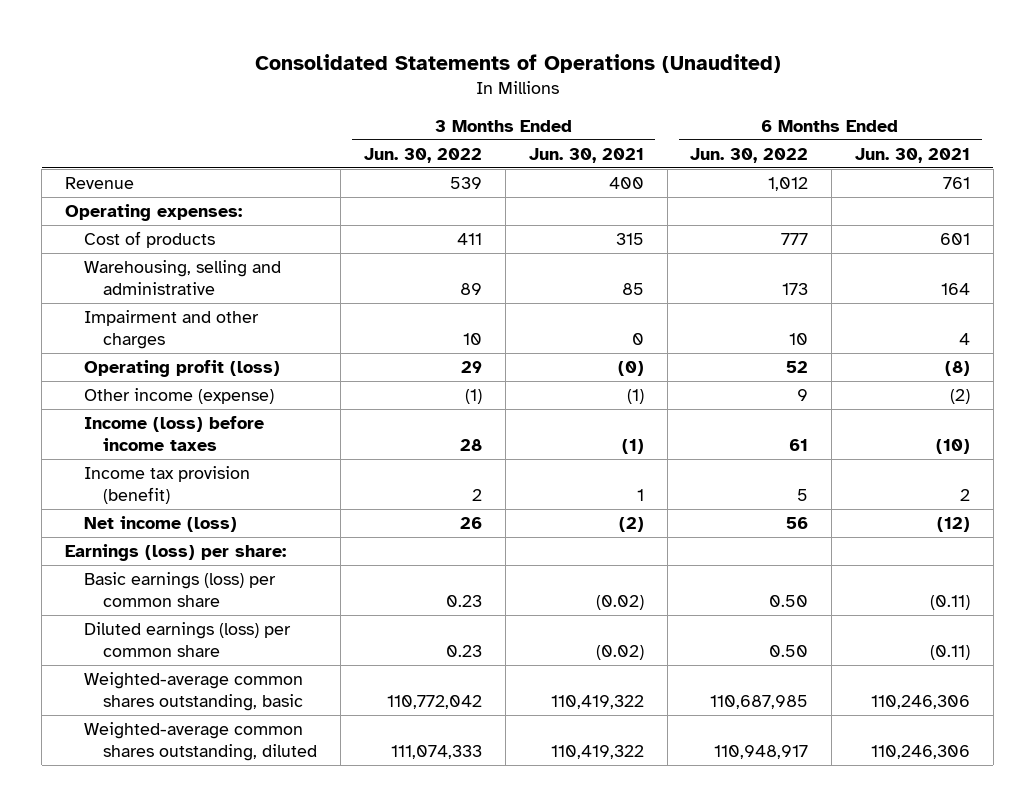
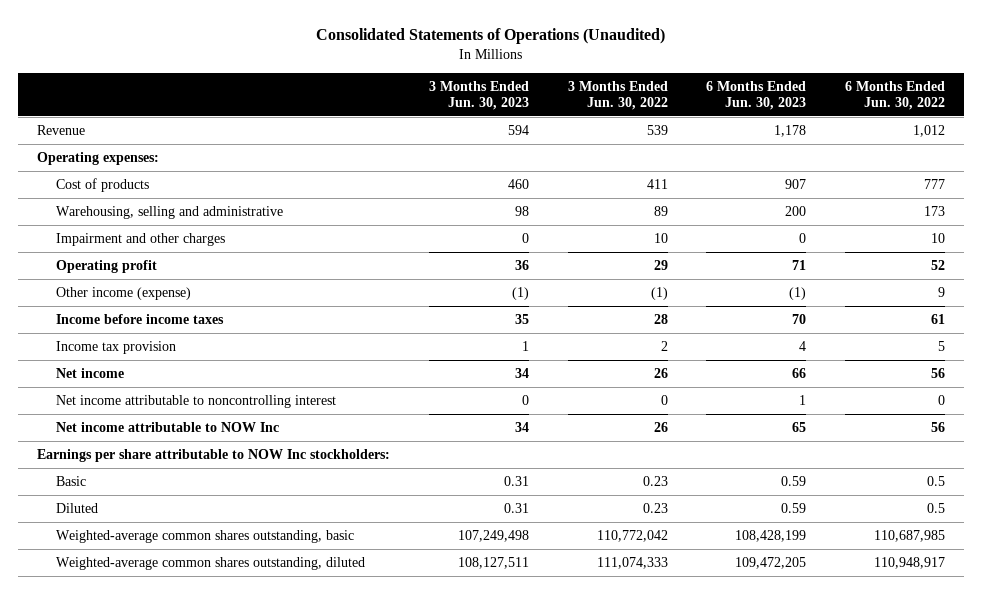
[528,147,644,163] Jun. 30, 2021 -> none
[855,147,971,163] Jun. 30, 2021 -> none
none -> [429,80,530,110] 3 Months Ended Jun. 30, 2023
none -> [706,80,807,110] 6 Months Ended Jun. 30, 2023
[84,360,281,378] Operating profit (loss) -> [56,259,158,273] Operating profit
[84,572,277,608] Basic earnings (loss) per common share -> none
[84,622,292,658] Diluted earnings (loss) per common share -> none
[84,416,265,452] Income (loss) before income taxes -> [56,313,225,324] Income before income taxes
[84,466,251,505] Income tax provision (benefit) -> [56,340,177,354] Income tax provision
none -> [56,367,125,378] Net income
none -> [56,394,337,408] Net income attributable to noncontrolling interest
[84,516,238,533] Net income (loss) -> [56,421,280,432] Net income attributable to NOW Inc
[65,544,287,562] Earnings (loss) per share: -> [37,448,391,462] Earnings per share attributable to NOW Inc stockholders:
none -> [56,475,87,486] Basic
none -> [56,502,99,513] Diluted

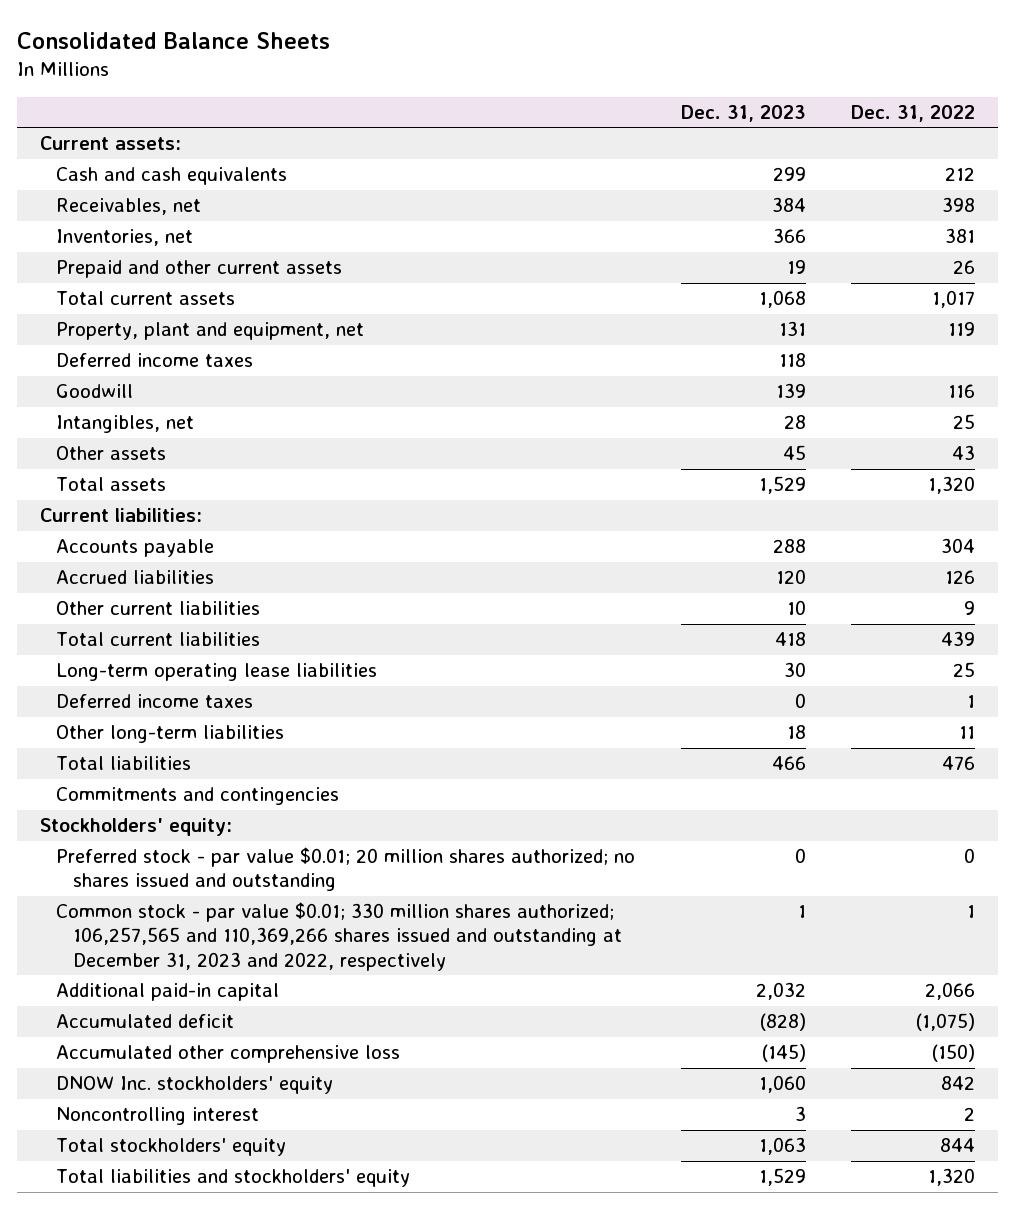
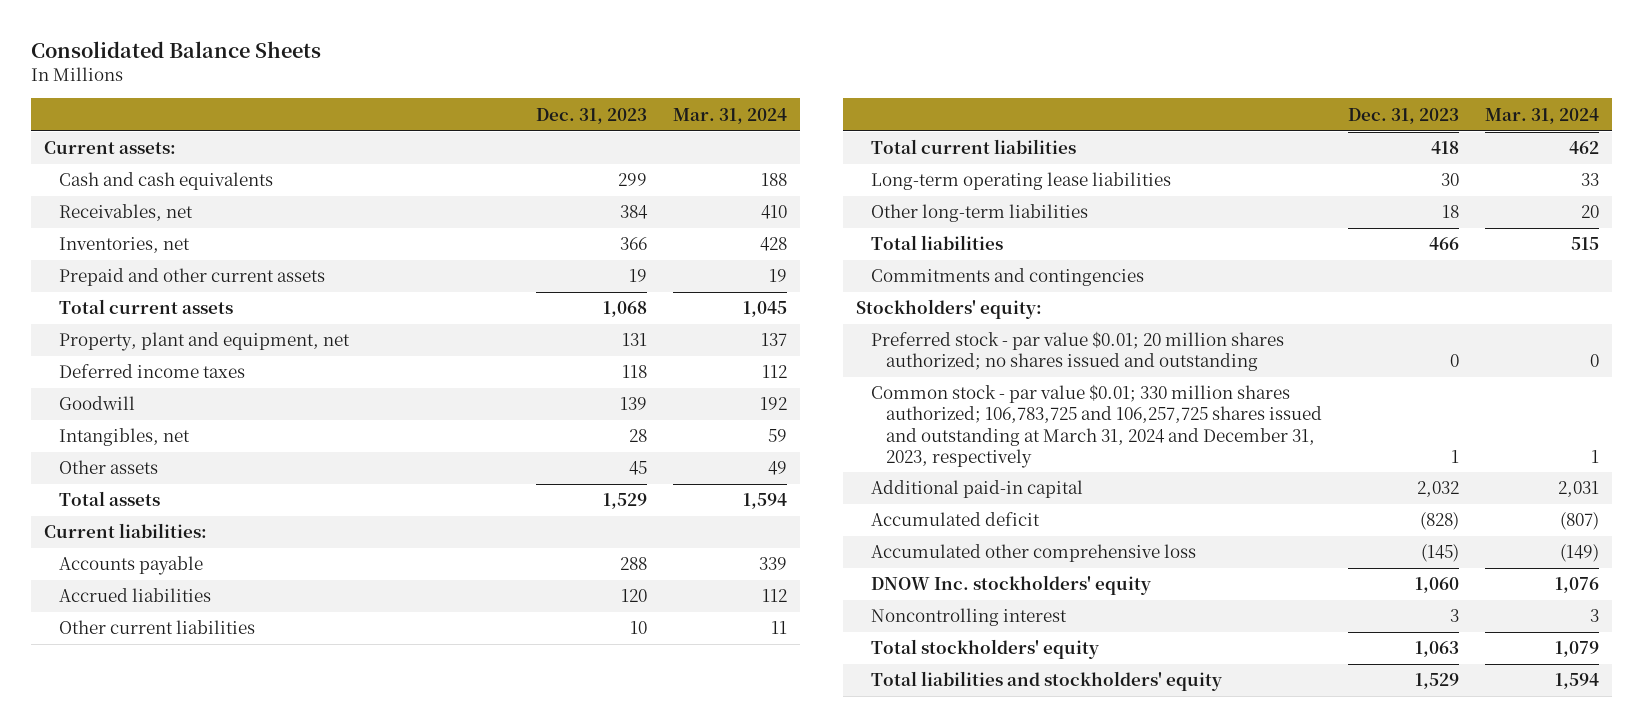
[851,105,976,123] Dec. 31, 2022 -> none
none -> [672,107,787,124] Mar. 31, 2024
[56,694,254,709] Deferred income taxes -> none
[56,902,623,971] Common stock - par value $0.01; 330 million shares authorized; 106,257,565 and 110,369,266 shares issued and outstanding at December 31, 2023 and 2022, respectively -> [870,384,1322,468] Common stock - par value $0.01; 330 million shares authorized; 106,783,725 and 106,257,725 shares issued and outstanding at March 31, 2024 and December 31, 2023, respectively

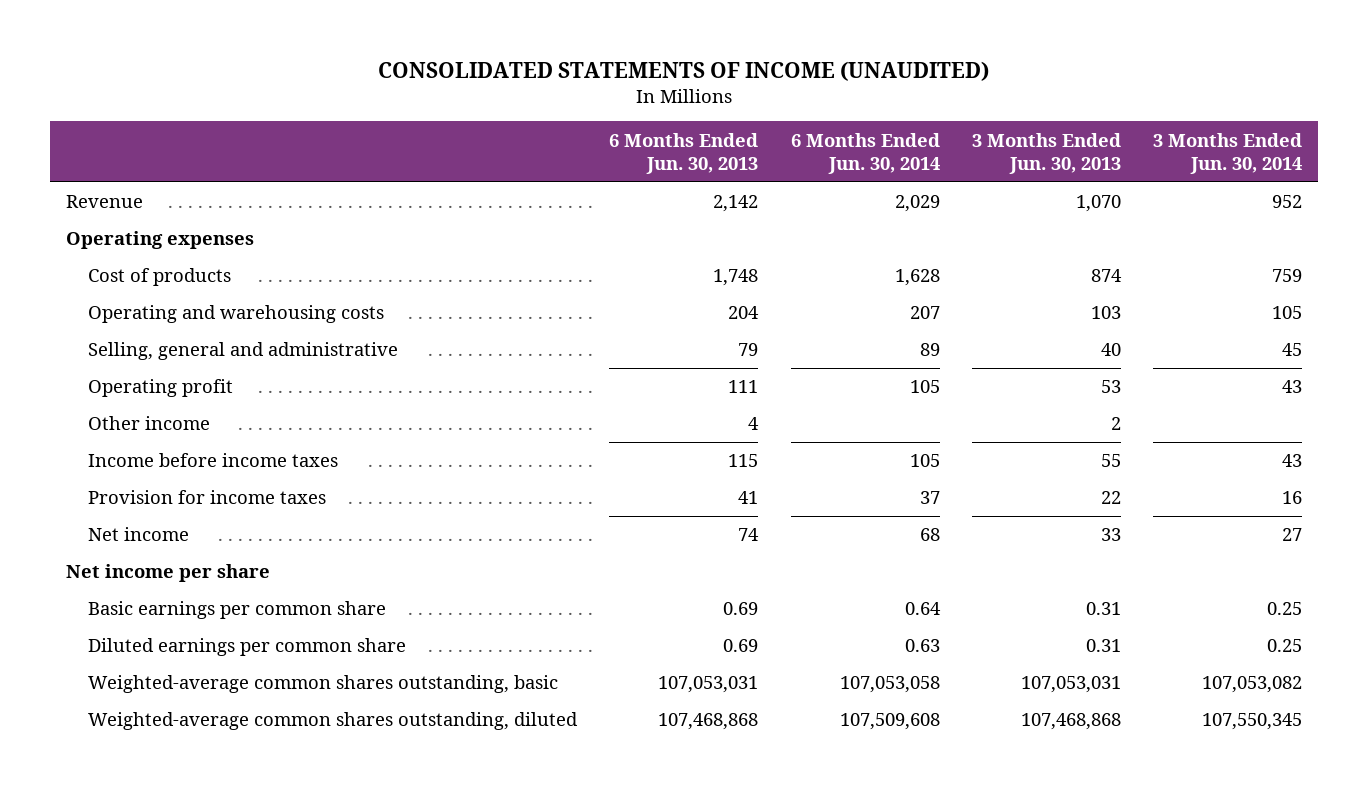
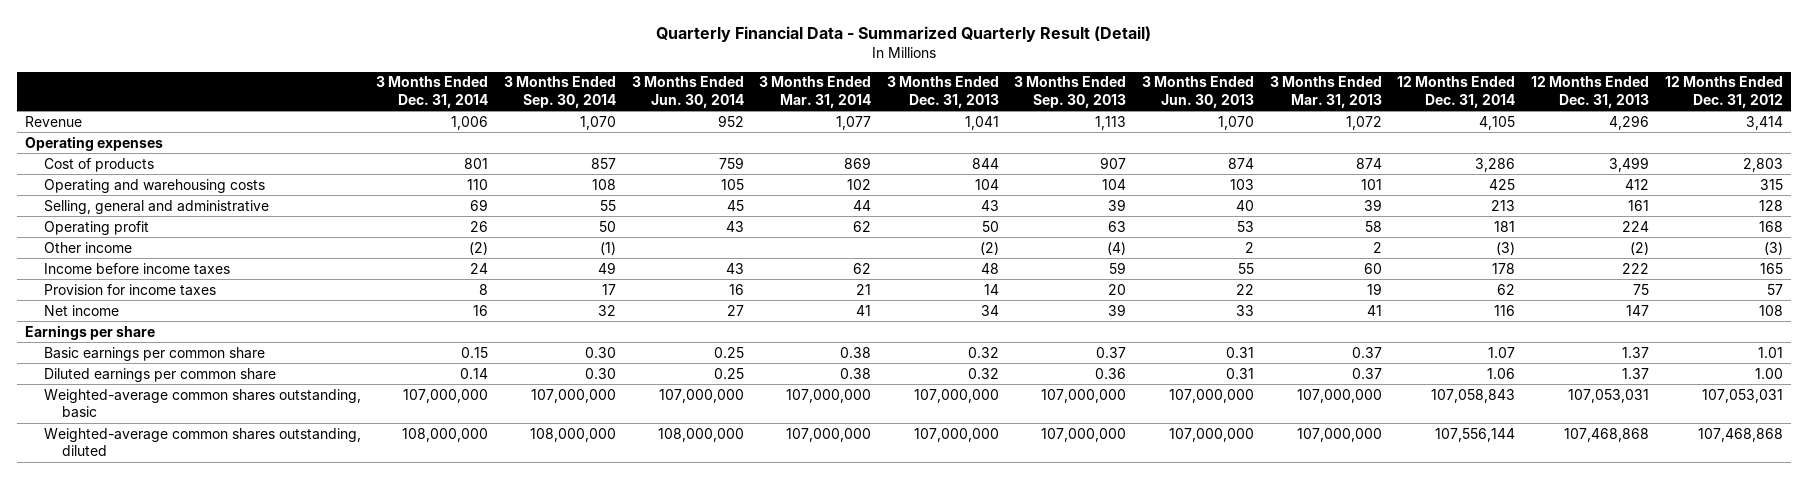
[377,61,989,82] CONSOLIDATED STATEMENTS OF INCOME (UNAUDITED) -> [655,25,1151,42] Quarterly Financial Data - Summarized Quarterly Result (Detail)
[609,132,759,174] 6 Months Ended Jun. 30, 2013 -> none
[790,132,940,174] 6 Months Ended Jun. 30, 2014 -> none
none -> [376,76,489,108] 3 Months Ended Dec. 31, 2014
none -> [503,76,616,108] 3 Months Ended Sep. 30, 2014
none -> [759,76,872,108] 3 Months Ended Mar. 31, 2014
none -> [886,76,999,108] 3 Months Ended Dec. 31, 2013
none -> [1014,76,1127,108] 3 Months Ended Sep. 30, 2013
none -> [1269,76,1382,108] 3 Months Ended Mar. 31, 2013
none -> [1397,76,1516,108] 12 Months Ended Dec. 31, 2014
none -> [1531,76,1650,108] 12 Months Ended Dec. 31, 2013
none -> [1664,76,1783,108] 12 Months Ended Dec. 31, 2012
[65,564,270,583] Net income per share -> [25,324,156,340] Earnings per share
[1020,676,1121,694] 107,053,031 -> [1169,388,1255,403] 107,000,000
[1201,676,1302,694] 107,053,082 -> [658,388,744,403] 107,000,000
[1020,713,1121,731] 107,468,868 -> [1169,427,1255,442] 107,000,000
[1201,713,1302,731] 107,550,345 -> [657,427,744,442] 108,000,000

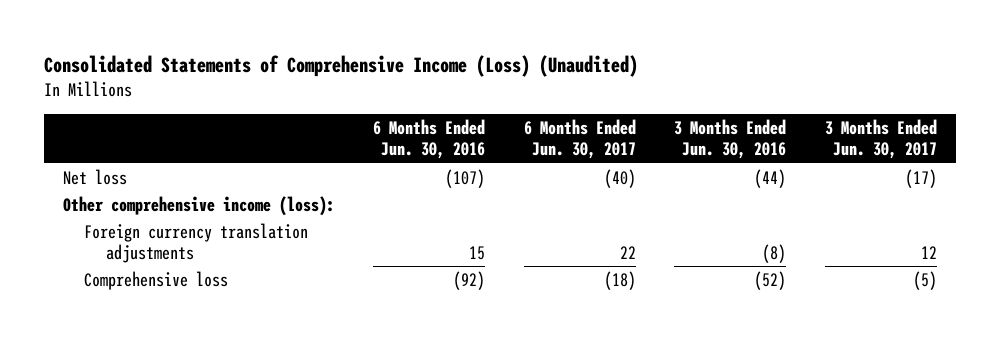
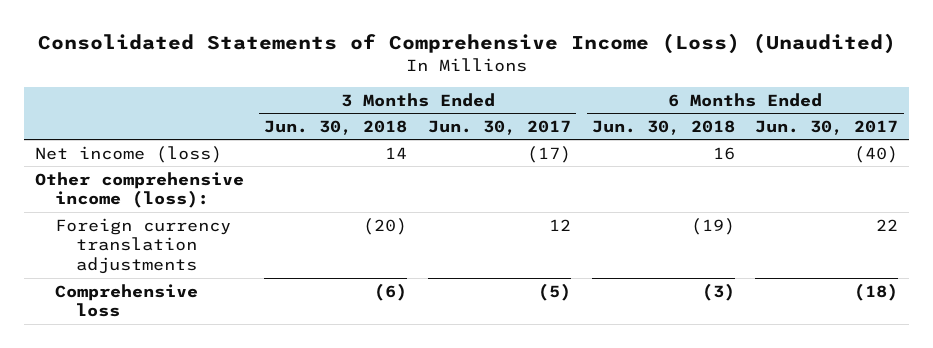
[373,119,486,160] 6 Months Ended Jun. 30, 2016 -> none
[674,119,787,160] 3 Months Ended Jun. 30, 2016 -> none
none -> [264,119,408,135] Jun. 30, 2018
none -> [591,119,735,135] Jun. 30, 2018
[62,169,127,186] Net loss -> [34,145,222,163] Net income (loss)

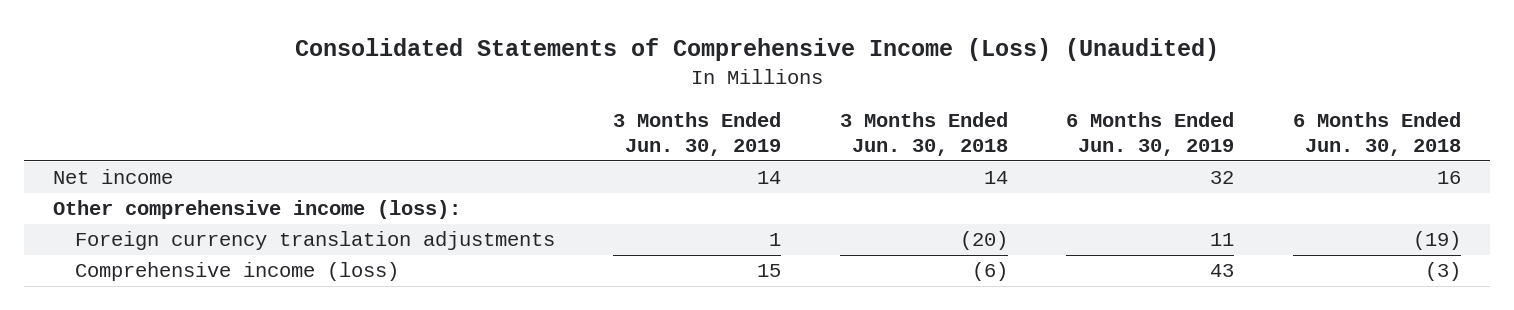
[428,119,572,135] Jun. 30, 2017 -> none
[755,119,899,135] Jun. 30, 2017 -> none
none -> [613,111,782,157] 3 Months Ended Jun. 30, 2019
none -> [1066,111,1235,157] 6 Months Ended Jun. 30, 2019
[34,145,222,163] Net income (loss) -> [53,169,174,185] Net income
[55,283,199,318] Comprehensive loss -> [74,262,399,282] Comprehensive income (loss)

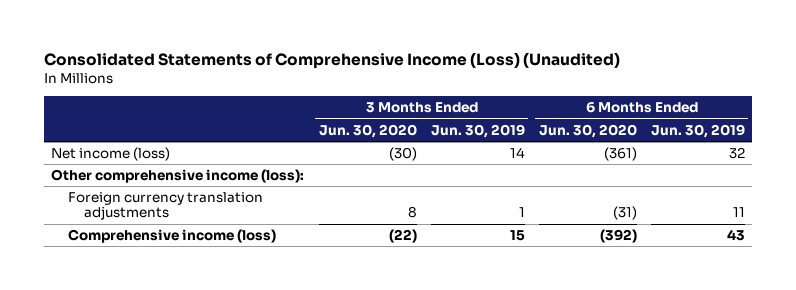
[839,111,1008,157] 3 Months Ended Jun. 30, 2018 -> none
[1292,111,1461,157] 6 Months Ended Jun. 30, 2018 -> none
none -> [318,123,417,138] Jun. 30, 2020
none -> [538,123,637,138] Jun. 30, 2020
[53,169,174,185] Net income -> [51,147,171,162] Net income (loss)

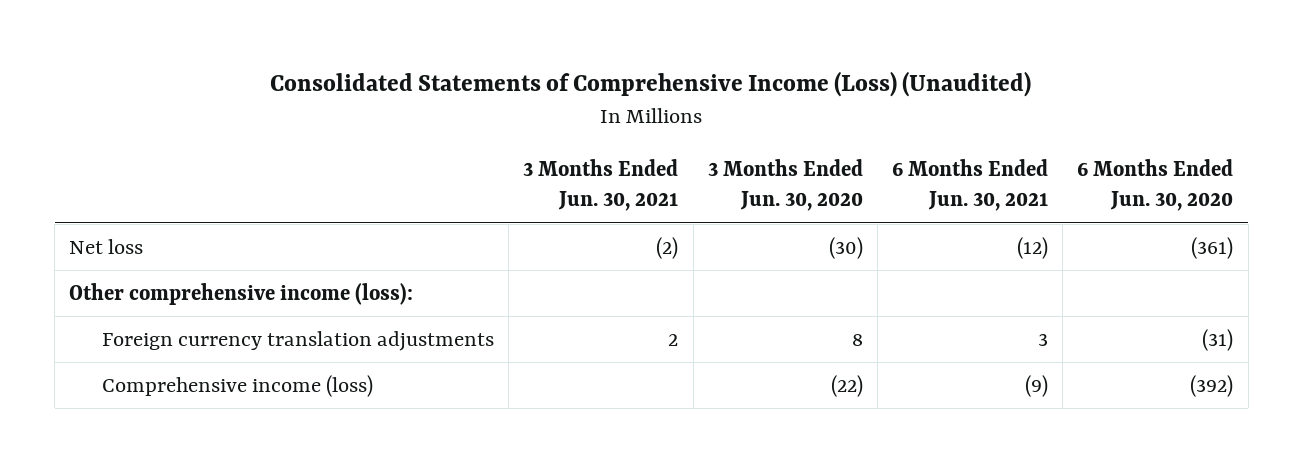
[430,123,525,138] Jun. 30, 2019 -> none
[650,123,745,138] Jun. 30, 2019 -> none
none -> [523,159,679,212] 3 Months Ended Jun. 30, 2021
none -> [892,159,1049,212] 6 Months Ended Jun. 30, 2021
[51,147,171,162] Net income (loss) -> [69,238,144,254] Net loss

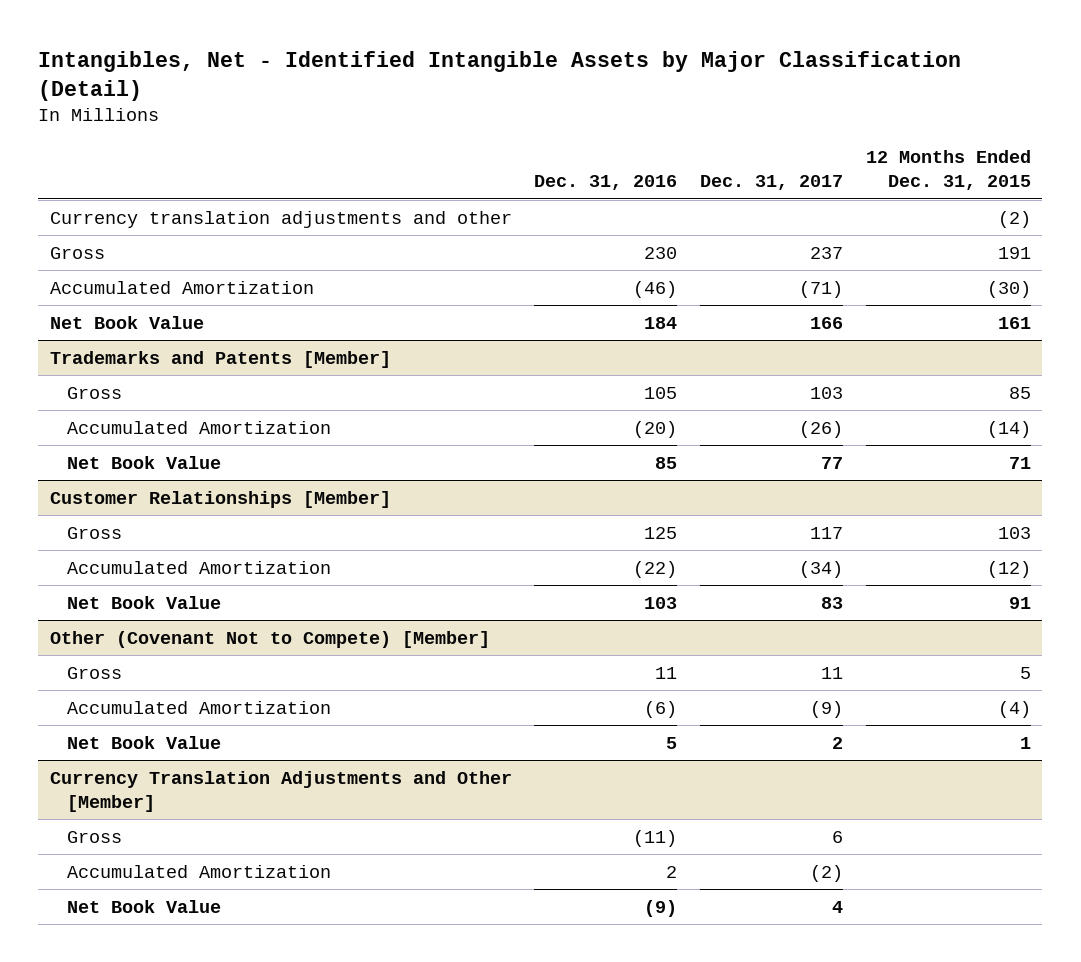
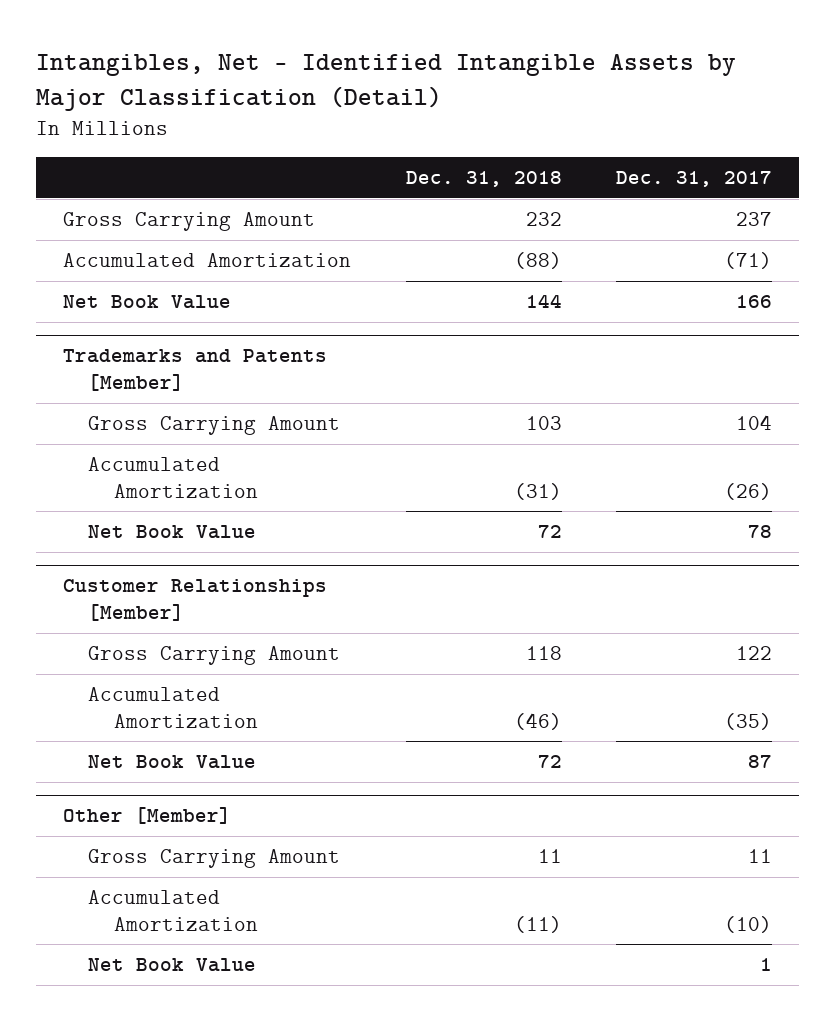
[534,175,678,191] Dec. 31, 2016 -> none
[865,150,1031,191] 12 Months Ended Dec. 31, 2015 -> none
none -> [405,171,562,188] Dec. 31, 2018
[49,210,512,228] Currency translation adjustments and other -> none
[49,246,105,259] Gross -> [63,212,316,232] Gross Carrying Amount
[67,386,123,399] Gross -> [88,416,341,436] Gross Carrying Amount
[810,386,844,399] 103 -> [736,415,773,431] 104
[821,456,844,469] 77 -> [748,525,773,539] 78
[49,770,512,812] Currency Translation Adjustments and Other [Member] -> none
[67,830,123,843] Gross -> none
[67,864,332,878] Accumulated Amortization -> none
[67,899,222,913] Net Book Value -> none
[67,526,123,539] Gross -> [88,646,341,666] Gross Carrying Amount
[810,526,844,539] 117 -> [736,646,773,661] 122
[799,560,844,578] (34) -> [724,712,773,730] (35)
[821,596,844,609] 83 -> [748,755,773,769] 87
[49,630,490,648] Other (Covenant Not to Compete) [Member] -> [63,807,232,825] Other [Member]
[67,666,123,679] Gross -> [88,849,341,869] Gross Carrying Amount
[810,700,844,718] (9) -> [724,915,773,933] (10)
[832,736,844,749] 2 -> [760,958,773,972] 1

